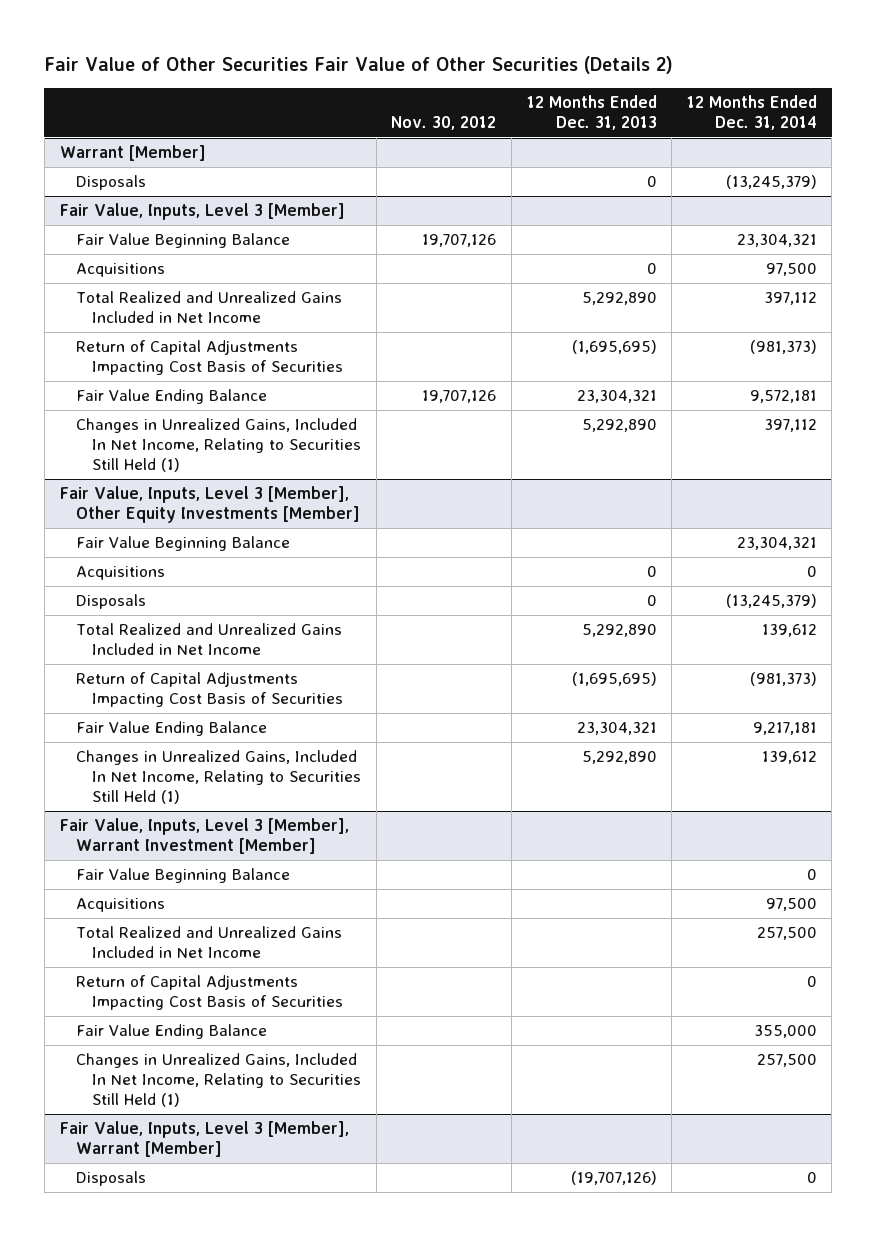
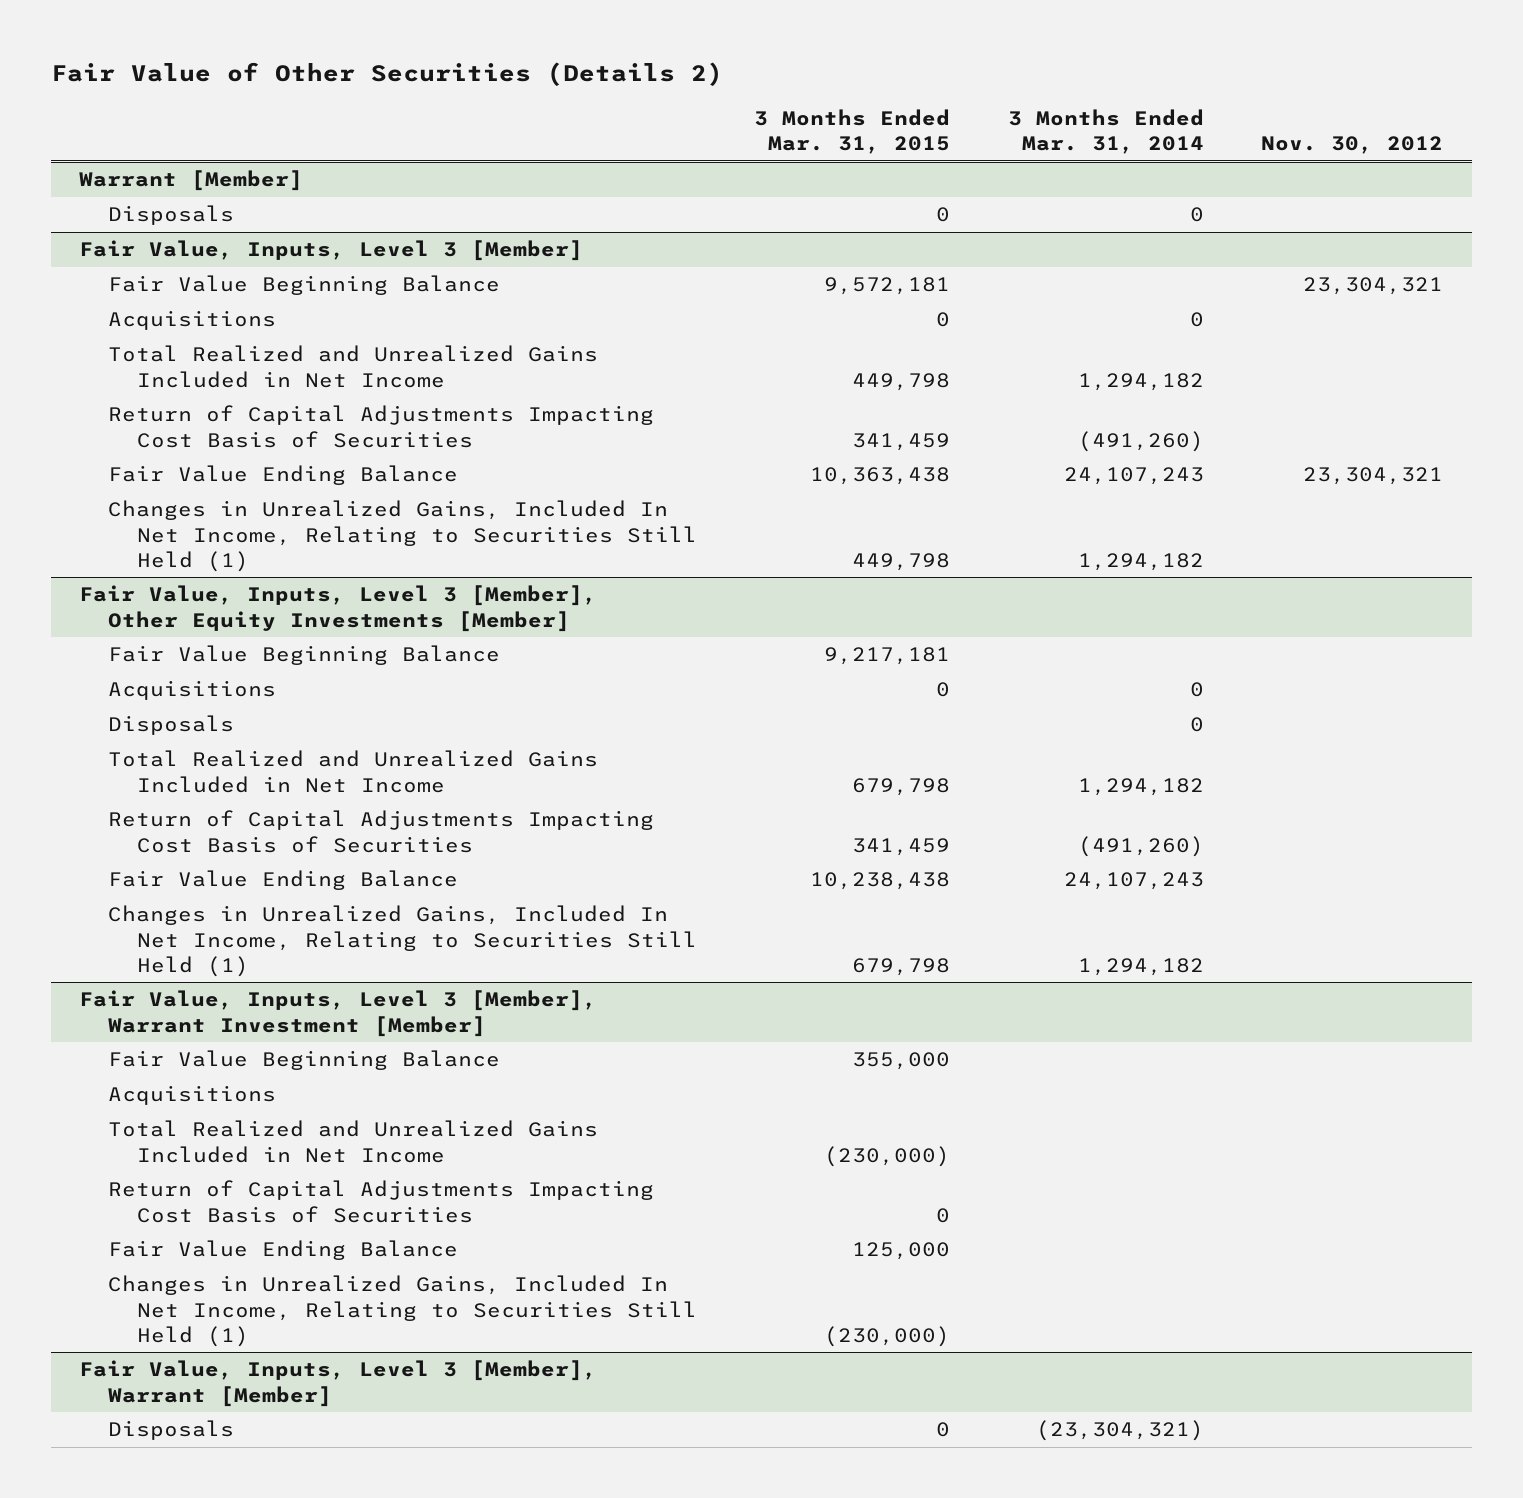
[44,55,674,74] Fair Value of Other Securities Fair Value of Other Securities (Details 2) -> [50,62,723,87] Fair Value of Other Securities (Details 2)
[526,95,657,131] 12 Months Ended Dec. 31, 2013 -> none
[686,95,817,131] 12 Months Ended Dec. 31, 2014 -> none
none -> [754,109,951,155] 3 Months Ended Mar. 31, 2015
none -> [1007,109,1204,155] 3 Months Ended Mar. 31, 2014
[422,234,497,248] 19,707,126 -> [1303,277,1444,296] 23,304,321
[422,390,497,404] 19,707,126 -> [1303,467,1444,486] 23,304,321

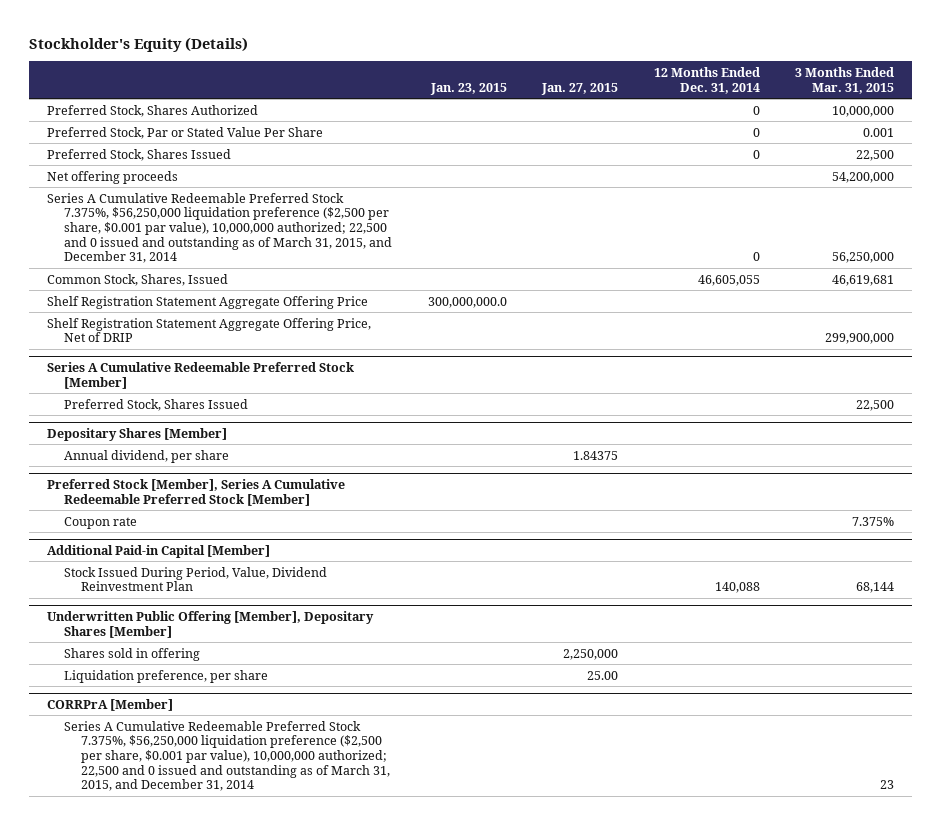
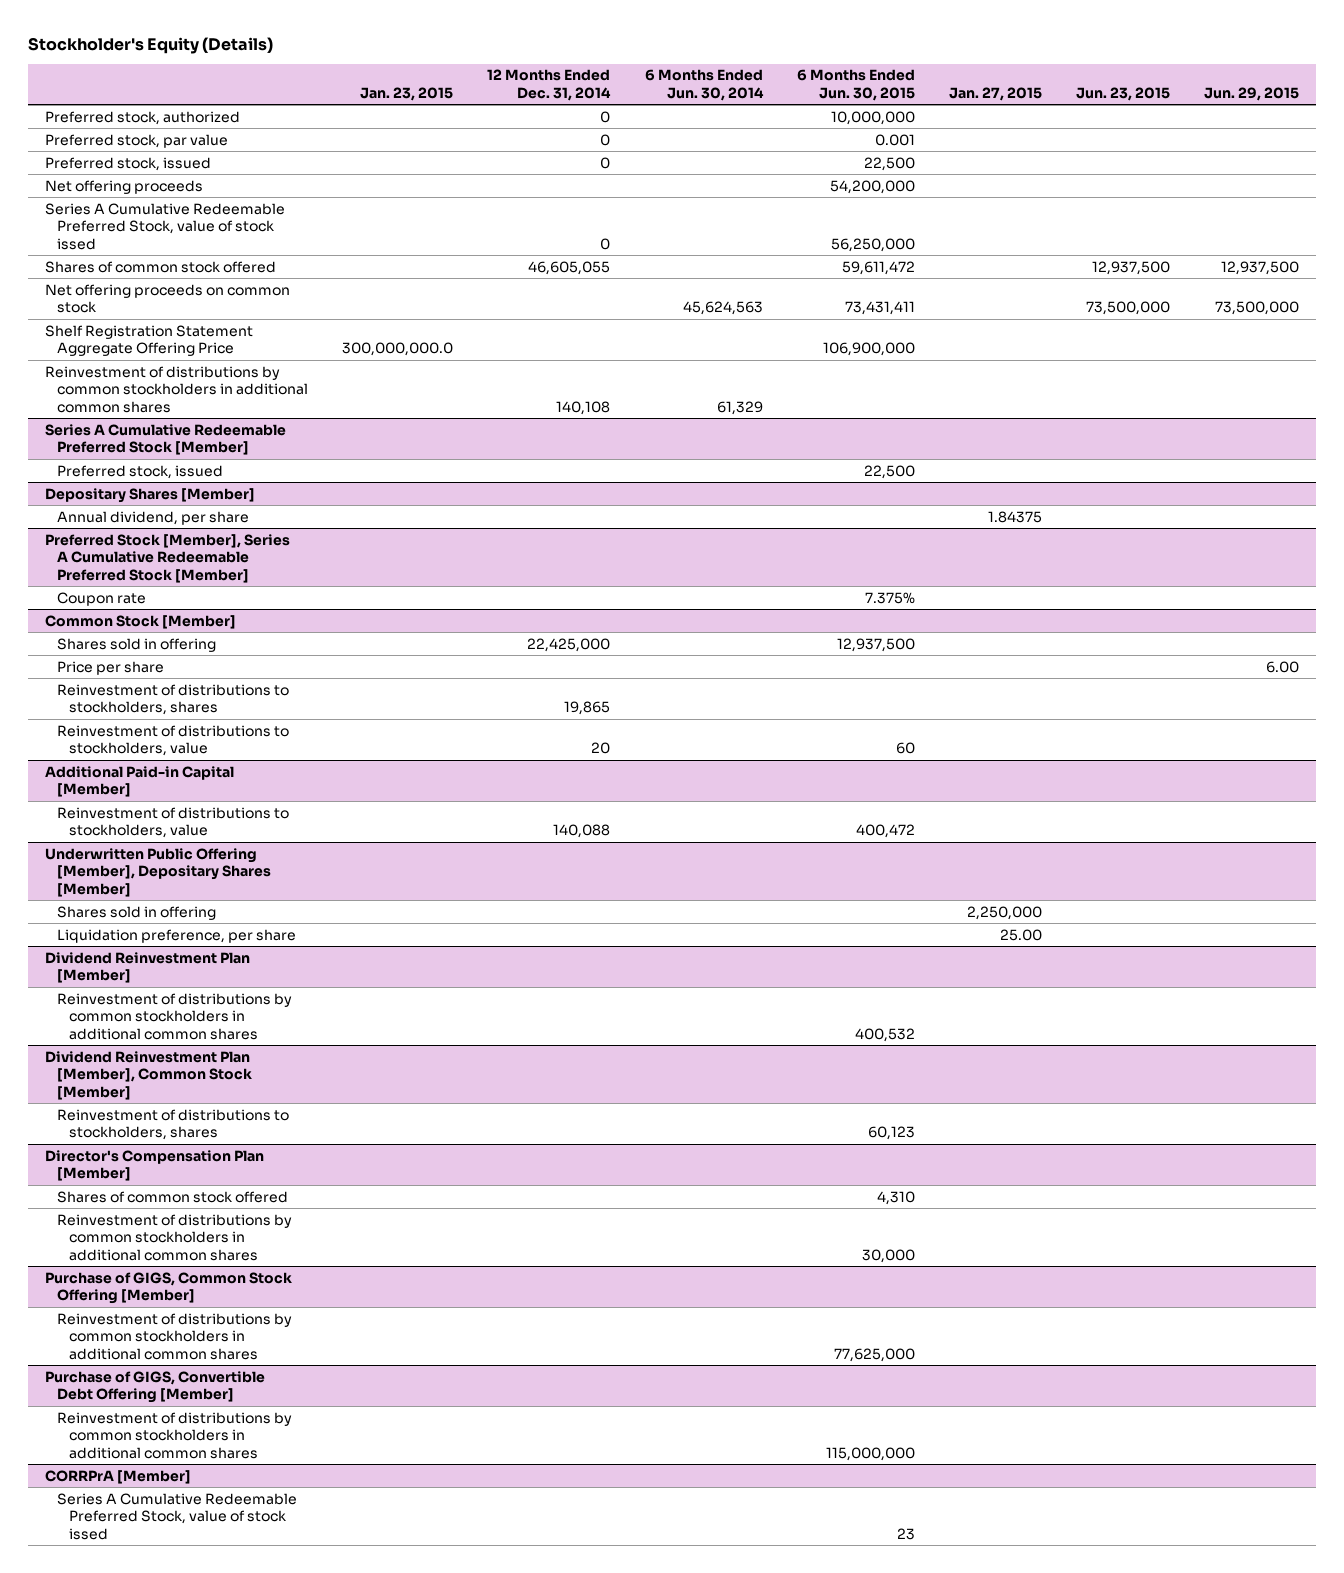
[795,66,895,94] 3 Months Ended Mar. 31, 2015 -> none
none -> [644,69,764,102] 6 Months Ended Jun. 30, 2014
none -> [796,69,915,102] 6 Months Ended Jun. 30, 2015
none -> [1075,87,1170,102] Jun. 23, 2015
none -> [1204,87,1300,102] Jun. 29, 2015
[47,104,259,117] Preferred Stock, Shares Authorized -> [45,110,241,125] Preferred stock, authorized
[47,126,324,139] Preferred Stock, Par or Stated Value Per Share -> [45,133,229,148] Preferred stock, par value
[47,148,232,161] Preferred Stock, Shares Issued -> [45,156,212,171] Preferred stock, issued
[47,192,393,264] Series A Cumulative Redeemable Preferred Stock 7.375%, $56,250,000 liquidation preference ($2,500 per share, $0.001 par value), 10,000,000 authorized; 22,500 and 0 issued and outstanding as of March 31, 2015, and December 31, 2014 -> [45,202,286,251] Series A Cumulative Redeemable Preferred Stock, value of stock issed
[47,273,229,286] Common Stock, Shares, Issued -> [45,260,277,273] Shares of common stock offered
none -> [45,283,291,314] Net offering proceeds on common stock
[47,317,372,343] Shelf Registration Statement Aggregate Offering Price, Net of DRIP -> none
none -> [45,365,309,414] Reinvestment of distributions by common stockholders in additional common shares
[64,398,249,411] Preferred Stock, Shares Issued -> [57,464,224,479] Preferred stock, issued
none -> [45,614,237,629] Common Stock [Member]
none -> [57,637,217,652] Shares sold in offering
none -> [57,660,165,675] Price per share
none -> [57,683,290,716] Reinvestment of distributions to stockholders, shares
none -> [57,724,290,757] Reinvestment of distributions to stockholders, value
[64,566,328,592] Stock Issued During Period, Value, Dividend Reinvestment Plan -> [57,806,290,839] Reinvestment of distributions to stockholders, value
none -> [45,951,251,984] Dividend Reinvestment Plan [Member]
none -> [57,992,293,1041] Reinvestment of distributions by common stockholders in additional common shares
none -> [45,1050,253,1101] Dividend Reinvestment Plan [Member], Common Stock [Member]
none -> [57,1108,290,1141] Reinvestment of distributions to stockholders, shares
none -> [45,1149,265,1182] Director's Compensation Plan [Member]
none -> [57,1190,289,1203] Shares of common stock offered
none -> [57,1213,293,1262] Reinvestment of distributions by common stockholders in additional common shares
none -> [45,1271,293,1305] Purchase of GIGS, Common Stock Offering [Member]
none -> [57,1312,293,1361] Reinvestment of distributions by common stockholders in additional common shares
none -> [45,1370,266,1404] Purchase of GIGS, Convertible Debt Offering [Member]
none -> [57,1411,293,1460] Reinvestment of distributions by common stockholders in additional common shares
[64,720,391,792] Series A Cumulative Redeemable Preferred Stock 7.375%, $56,250,000 liquidation preference ($2,500 per share, $0.001 par value), 10,000,000 authorized; 22,500 and 0 issued and outstanding as of March 31, 2015, and December 31, 2014 -> [57,1492,298,1541] Series A Cumulative Redeemable Preferred Stock, value of stock issed

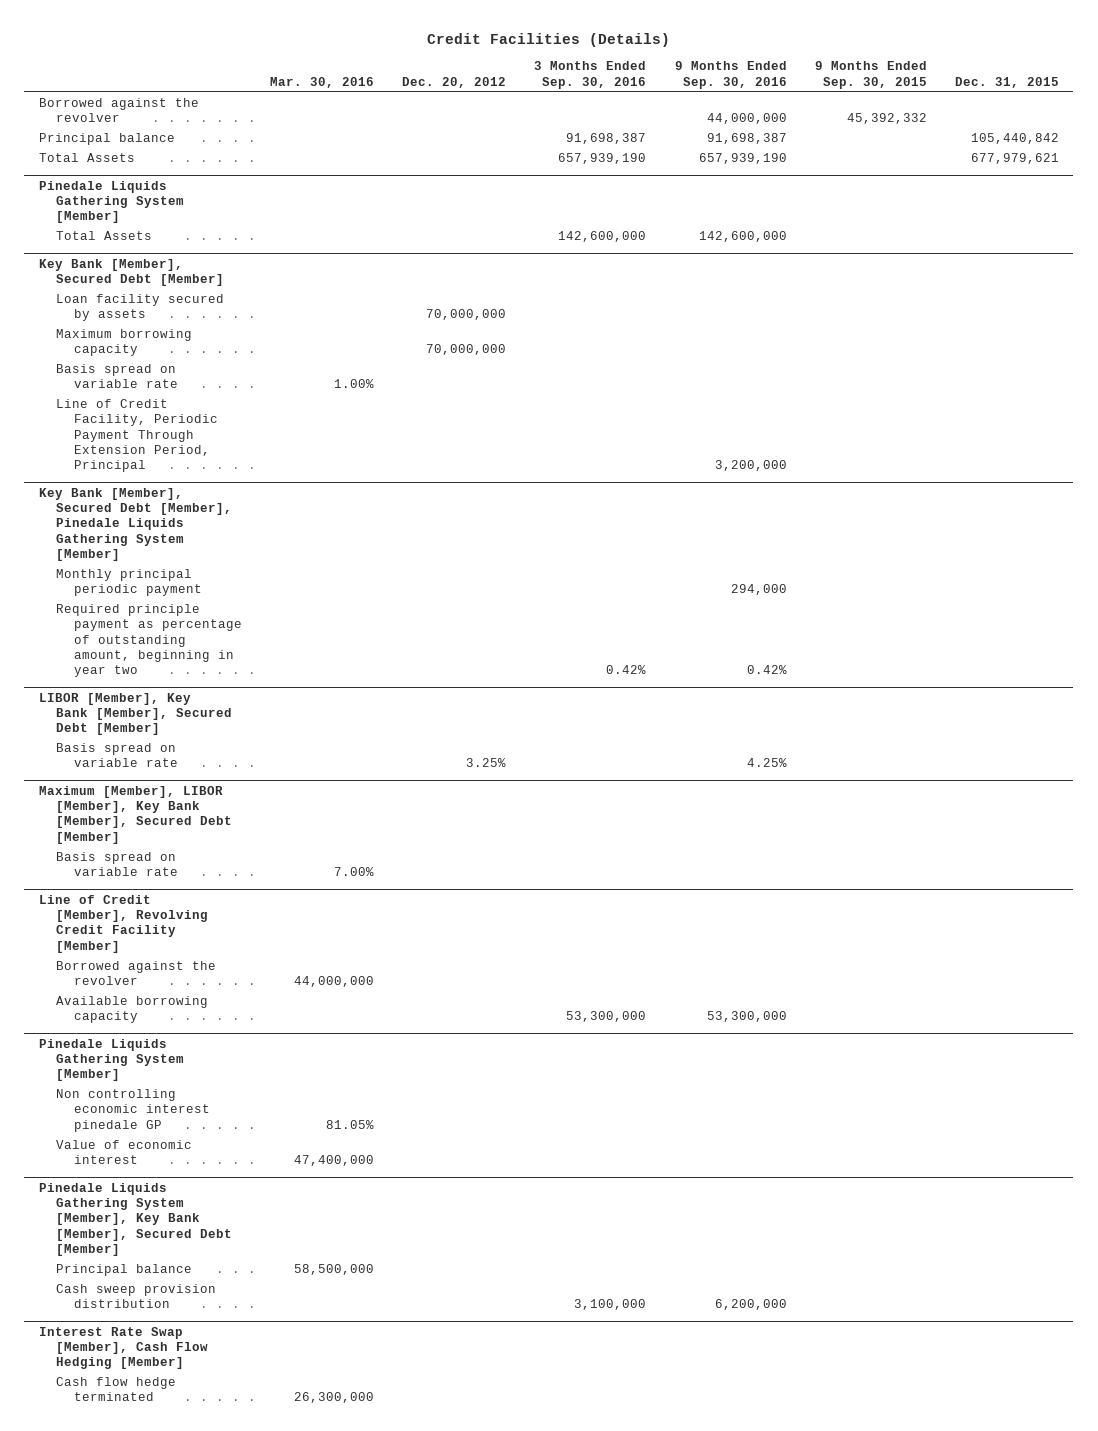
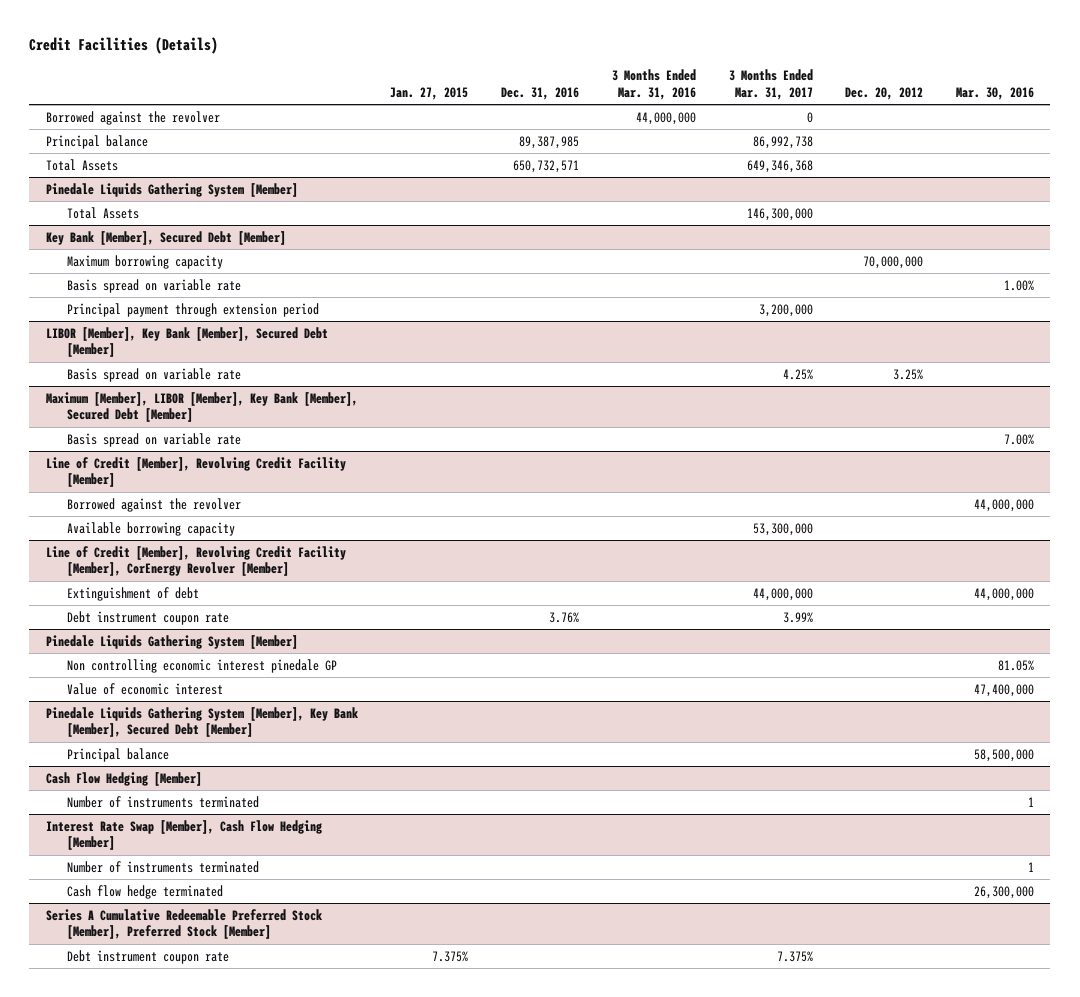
[534,61,647,89] 3 Months Ended Sep. 30, 2016 -> none
[674,61,787,89] 9 Months Ended Sep. 30, 2016 -> none
[814,61,927,89] 9 Months Ended Sep. 30, 2015 -> none
[954,76,1059,88] Dec. 31, 2015 -> none
none -> [390,86,469,100] Jan. 27, 2015
none -> [501,86,580,100] Dec. 31, 2016
none -> [611,69,696,100] 3 Months Ended Mar. 31, 2016
none -> [728,69,813,100] 3 Months Ended Mar. 31, 2017
[56,294,225,322] Loan facility secured by assets -> none
[38,487,233,562] Key Bank [Member], Secured Debt [Member], Pinedale Liquids Gathering System [Member] -> none
[56,569,202,597] Monthly principal periodic payment -> none
[56,604,242,678] Required principle payment as percentage of outstanding amount, beginning in year two -> none
[56,399,218,473] Line of Credit Facility, Periodic Payment Through Extension Period, Principal -> [67,302,320,317] Principal payment through extension period
none -> [45,545,346,577] Line of Credit [Member], Revolving Credit Facility [Member], CorEnergy Revolver [Member]
none -> [67,586,200,601] Extinguishment of debt
none -> [67,610,230,625] Debt instrument coupon rate
[56,1284,217,1309] Cash sweep provision distribution -> none
none -> [45,771,202,786] Cash Flow Hedging [Member]
none -> [67,795,260,808] Number of instruments terminated
none -> [67,860,260,873] Number of instruments terminated
none -> [45,908,322,940] Series A Cumulative Redeemable Preferred Stock [Member], Preferred Stock [Member]
none -> [67,949,230,964] Debt instrument coupon rate

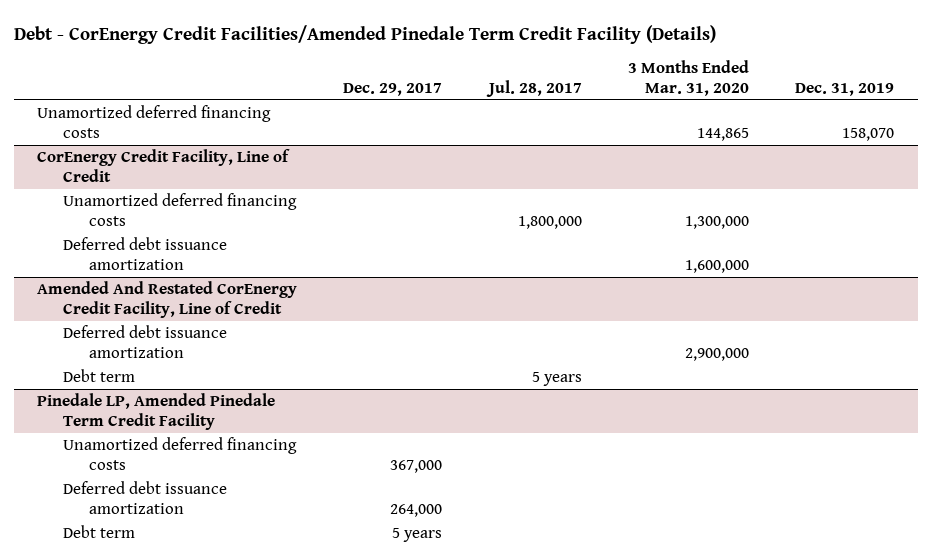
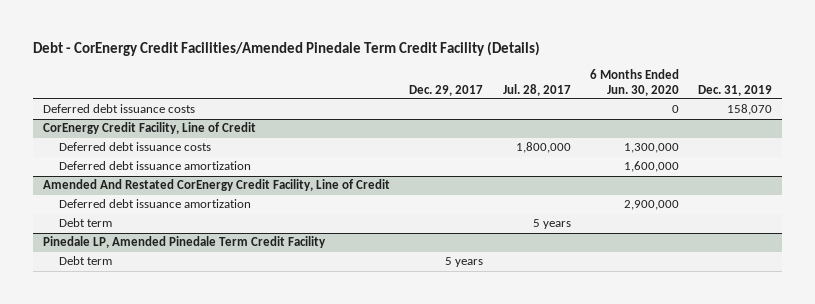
[628,60,750,97] 3 Months Ended Mar. 31, 2020 -> none
none -> [589,68,679,96] 6 Months Ended Jun. 30, 2020
[36,105,271,138] Unamortized deferred financing costs -> [42,104,195,114] Deferred debt issuance costs
[63,193,298,226] Unamortized deferred financing costs -> [58,142,211,152] Deferred debt issuance costs
[63,437,298,470] Unamortized deferred financing costs -> none
[63,481,228,514] Deferred debt issuance amortization -> none

